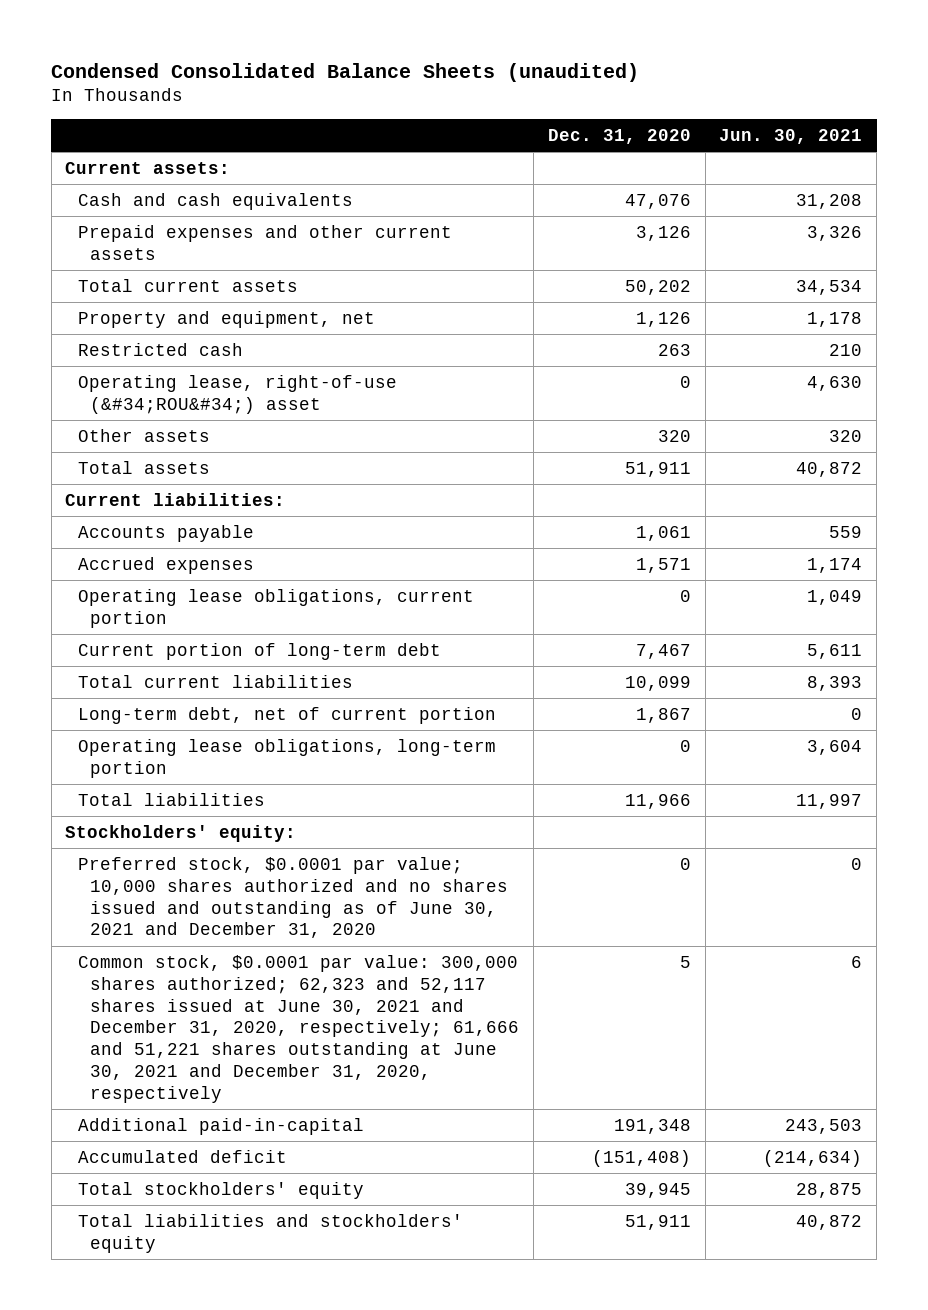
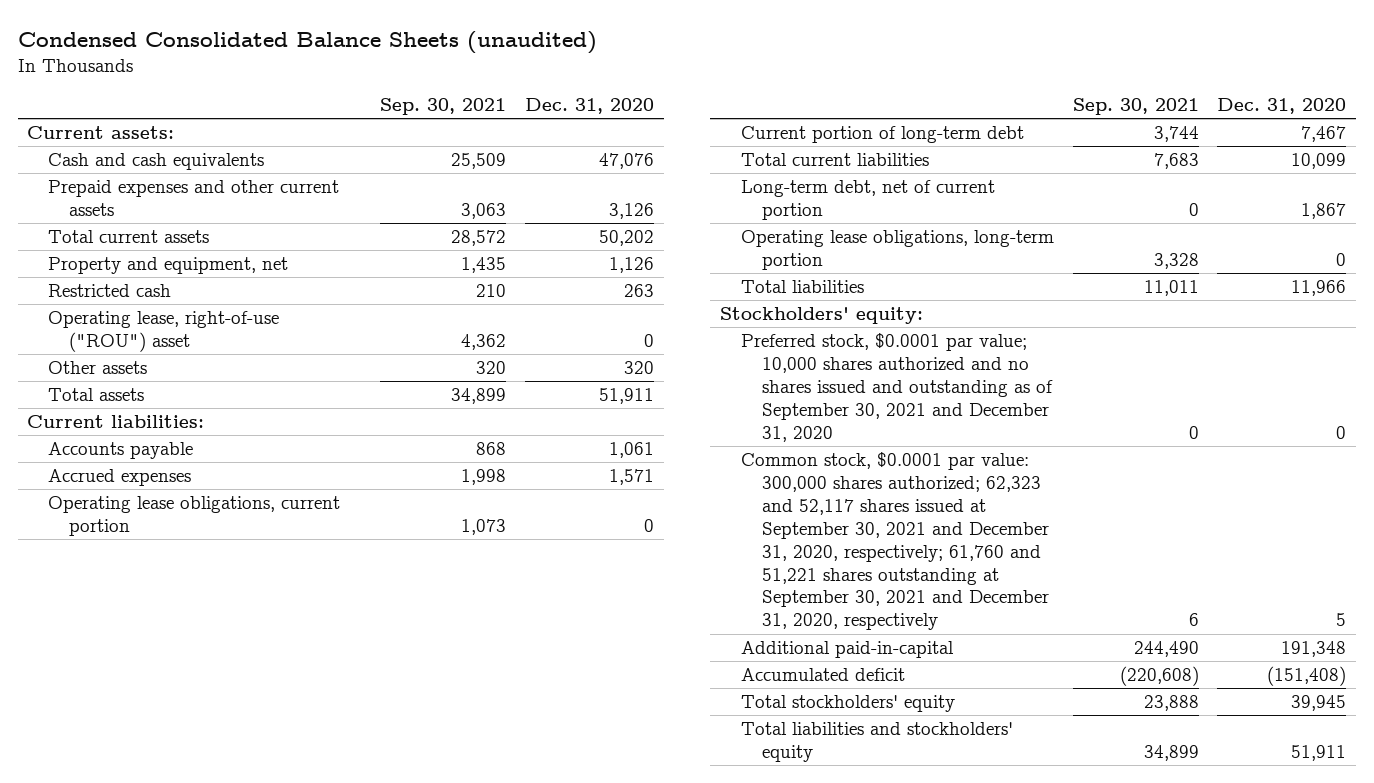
[719,128,863,144] Jun. 30, 2021 -> none
none -> [380,97,507,115] Sep. 30, 2021
[77,374,397,414] Operating lease, right-of-use (&#34;ROU&#34;) asset -> [48,311,280,353] Operating lease, right-of-use ("ROU") asset
[77,856,509,939] Preferred stock, $0.0001 par value; 10,000 shares authorized and no shares issued and outstanding as of June 30, 2021 and December 31, 2020 -> [740,333,1053,442] Preferred stock, $0.0001 par value; 10,000 shares authorized and no shares issued and outstanding as of September 30, 2021 and December 31, 2020
[77,954,520,1103] Common stock, $0.0001 par value: 300,000 shares authorized; 62,323 and 52,117 shares issued at June 30, 2021 and December 31, 2020, respectively; 61,666 and 51,221 shares outstanding at June 30, 2021 and December 31, 2020, respectively -> [740,452,1049,631] Common stock, $0.0001 par value: 300,000 shares authorized; 62,323 and 52,117 shares issued at September 30, 2021 and December 31, 2020, respectively; 61,760 and 51,221 shares outstanding at September 30, 2021 and December 31, 2020, respectively

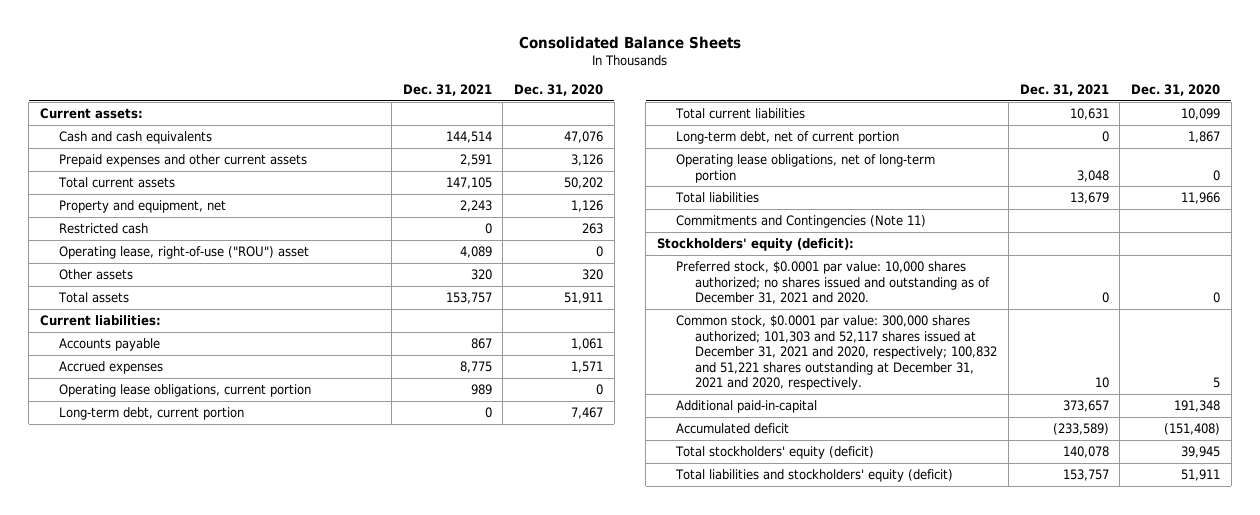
[17,30,597,54] Condensed Consolidated Balance Sheets (unaudited) -> [519,36,742,50] Consolidated Balance Sheets
[380,97,507,115] Sep. 30, 2021 -> none
none -> [402,83,492,96] Dec. 31, 2021
[740,126,1024,144] Current portion of long-term debt -> [59,407,245,421] Long-term debt, current portion
[740,230,1054,271] Operating lease obligations, long-term portion -> [676,154,936,183] Operating lease obligations, net of long-term portion
none -> [676,215,927,229] Commitments and Contingencies (Note 11)
[719,307,923,325] Stockholders' equity: -> [656,238,854,252] Stockholders' equity (deficit):
[740,333,1053,442] Preferred stock, $0.0001 par value; 10,000 shares authorized and no shares issued and outstanding as of September 30, 2021 and December 31, 2020 -> [676,261,991,305] Preferred stock, $0.0001 par value: 10,000 shares authorized; no shares issued and outstanding as of December 31, 2021 and 2020.
[740,452,1049,631] Common stock, $0.0001 par value: 300,000 shares authorized; 62,323 and 52,117 shares issued at September 30, 2021 and December 31, 2020, respectively; 61,760 and 51,221 shares outstanding at September 30, 2021 and December 31, 2020, respectively -> [676,315,998,391] Common stock, $0.0001 par value: 300,000 shares authorized; 101,303 and 52,117 shares issued at December 31, 2021 and 2020, respectively; 100,832 and 51,221 shares outstanding at December 31, 2021 and 2020, respectively.
[740,695,955,713] Total stockholders' equity -> [675,446,875,460] Total stockholders' equity (deficit)
[740,722,1013,763] Total liabilities and stockholders' equity -> [675,469,954,483] Total liabilities and stockholders' equity (deficit)

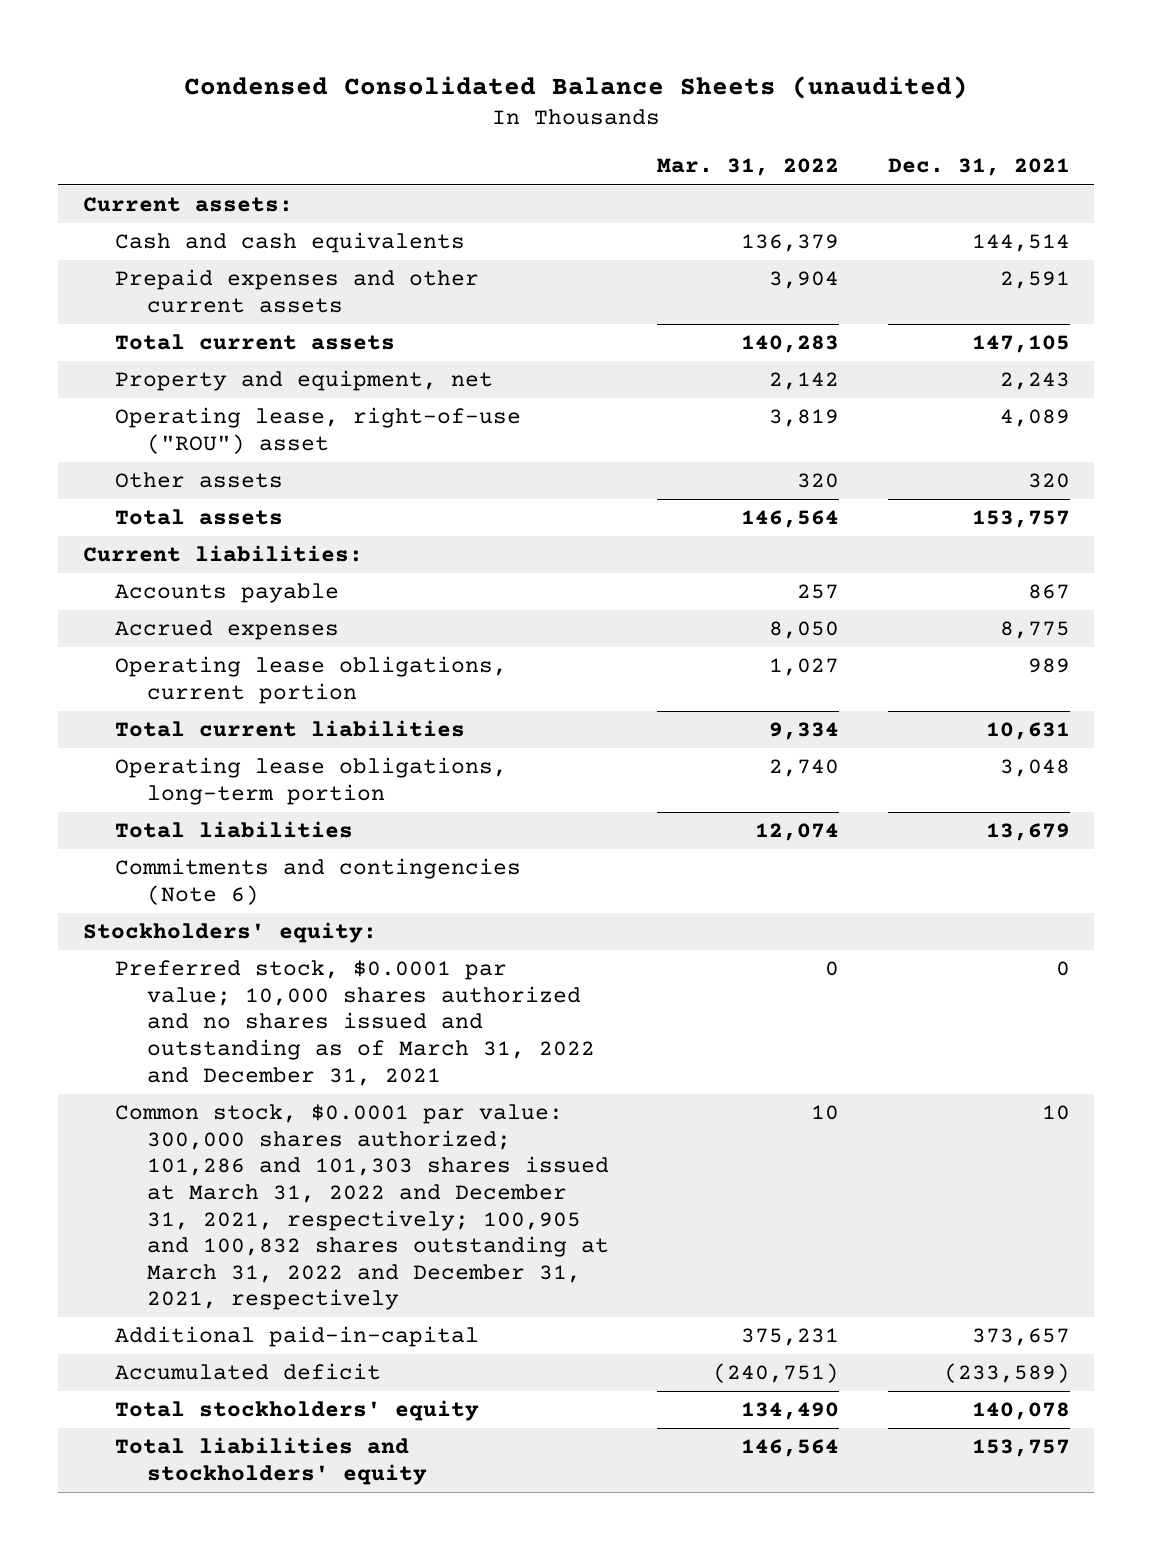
[519,36,742,50] Consolidated Balance Sheets -> [184,75,969,99] Condensed Consolidated Balance Sheets (unaudited)
[514,83,604,96] Dec. 31, 2020 -> none
none -> [657,158,840,177] Mar. 31, 2022
[59,223,149,235] Restricted cash -> none
[59,407,245,421] Long-term debt, current portion -> none
[676,131,900,145] Long-term debt, net of current portion -> none
[676,154,936,183] Operating lease obligations, net of long-term portion -> [114,757,507,805] Operating lease obligations, long-term portion
[676,215,927,229] Commitments and Contingencies (Note 11) -> [114,858,521,905] Commitments and contingencies (Note 6)
[656,238,854,252] Stockholders' equity (deficit): -> [82,922,377,944] Stockholders' equity:
[676,261,991,305] Preferred stock, $0.0001 par value: 10,000 shares authorized; no shares issued and outstanding as of December 31, 2021 and 2020. -> [114,960,595,1086] Preferred stock, $0.0001 par value; 10,000 shares authorized and no shares issued and outstanding as of March 31, 2022 and December 31, 2021
[676,315,998,391] Common stock, $0.0001 par value: 300,000 shares authorized; 101,303 and 52,117 shares issued at December 31, 2021 and 2020, respectively; 100,832 and 51,221 shares outstanding at December 31, 2021 and 2020, respectively. -> [114,1104,609,1311] Common stock, $0.0001 par value: 300,000 shares authorized; 101,286 and 101,303 shares issued at March 31, 2022 and December 31, 2021, respectively; 100,905 and 100,832 shares outstanding at March 31, 2022 and December 31, 2021, respectively
[675,446,875,460] Total stockholders' equity (deficit) -> [114,1400,479,1422] Total stockholders' equity
[675,469,954,483] Total liabilities and stockholders' equity (deficit) -> [114,1437,427,1485] Total liabilities and stockholders' equity

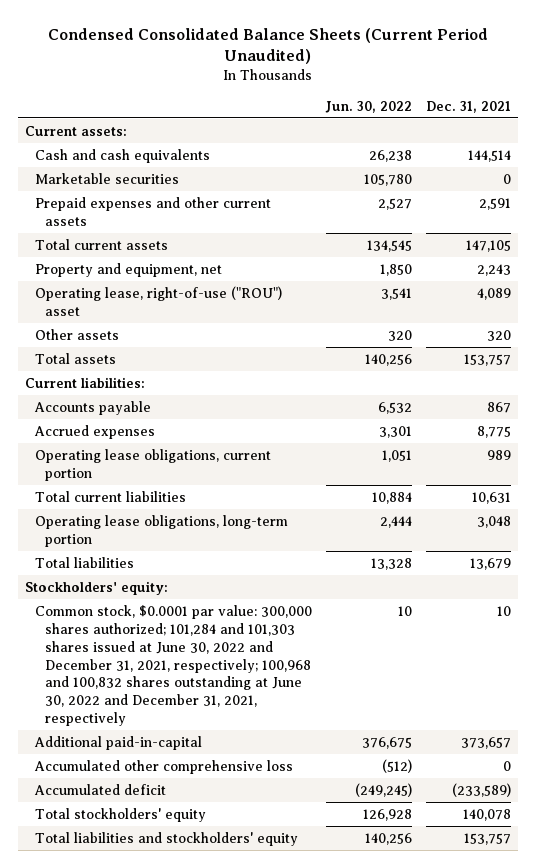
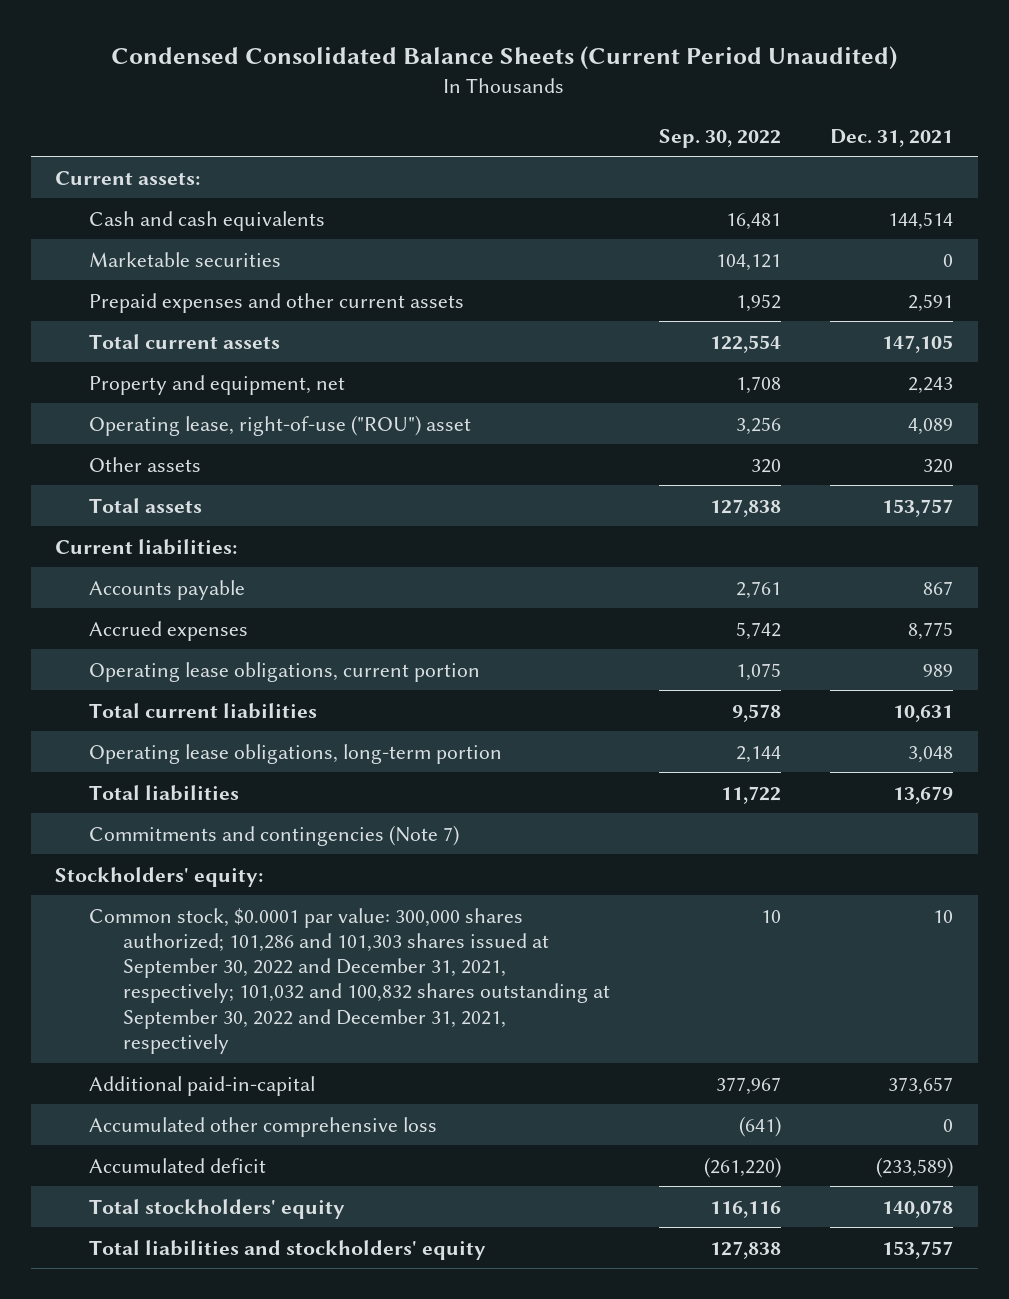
[325,100,413,113] Jun. 30, 2022 -> none
none -> [658,128,781,148] Sep. 30, 2022
none -> [88,824,459,846] Commitments and contingencies (Note 7)
[35,604,313,727] Common stock, $0.0001 par value: 300,000 shares authorized; 101,284 and 101,303 shares issued at June 30, 2022 and December 31, 2021, respectively; 100,968 and 100,832 shares outstanding at June 30, 2022 and December 31, 2021, respectively -> [88,907,610,1054] Common stock, $0.0001 par value: 300,000 shares authorized; 101,286 and 101,303 shares issued at September 30, 2022 and December 31, 2021, respectively; 101,032 and 100,832 shares outstanding at September 30, 2022 and December 31, 2021, respectively

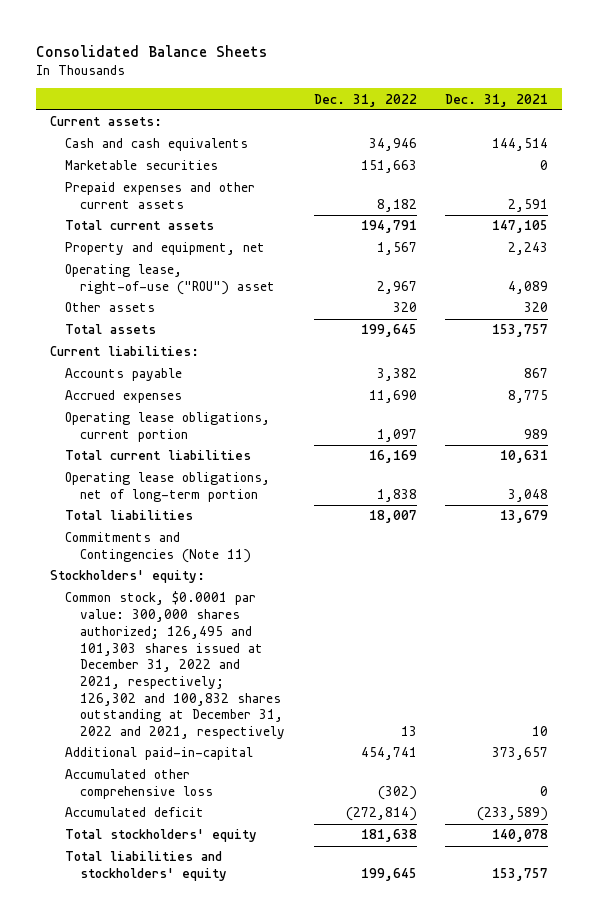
[111,46,898,71] Condensed Consolidated Balance Sheets (Current Period Unaudited) -> [36,44,268,57] Consolidated Balance Sheets
[658,128,781,148] Sep. 30, 2022 -> none
none -> [313,93,417,107] Dec. 31, 2022
[88,743,502,764] Operating lease obligations, long-term portion -> [65,472,271,503] Operating lease obligations, net of long-term portion
[88,824,459,846] Commitments and contingencies (Note 7) -> [65,532,252,564] Commitments and Contingencies (Note 11)
[88,907,610,1054] Common stock, $0.0001 par value: 300,000 shares authorized; 101,286 and 101,303 shares issued at September 30, 2022 and December 31, 2021, respectively; 101,032 and 100,832 shares outstanding at September 30, 2022 and December 31, 2021, respectively -> [65,591,286,740] Common stock, $0.0001 par value: 300,000 shares authorized; 126,495 and 101,303 shares issued at December 31, 2022 and 2021, respectively; 126,302 and 100,832 shares outstanding at December 31, 2022 and 2021, respectively

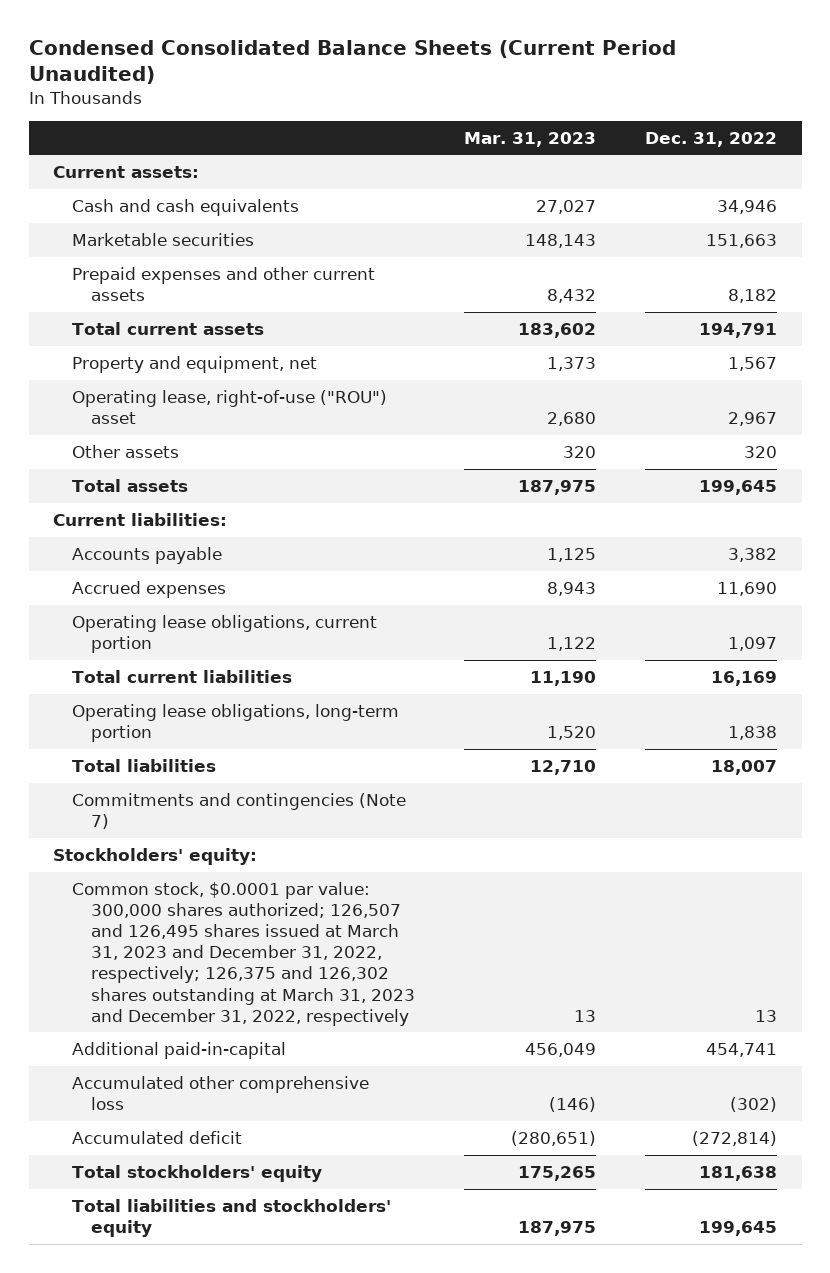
[36,44,268,57] Consolidated Balance Sheets -> [28,39,676,85] Condensed Consolidated Balance Sheets (Current Period Unaudited)
[445,93,549,107] Dec. 31, 2021 -> none
none -> [463,131,596,147] Mar. 31, 2023
[65,472,271,503] Operating lease obligations, net of long-term portion -> [71,703,399,743] Operating lease obligations, long-term portion
[65,532,252,564] Commitments and Contingencies (Note 11) -> [71,792,406,830] Commitments and contingencies (Note 7)
[65,591,286,740] Common stock, $0.0001 par value: 300,000 shares authorized; 126,495 and 101,303 shares issued at December 31, 2022 and 2021, respectively; 126,302 and 100,832 shares outstanding at December 31, 2022 and 2021, respectively -> [71,881,415,1026] Common stock, $0.0001 par value: 300,000 shares authorized; 126,507 and 126,495 shares issued at March 31, 2023 and December 31, 2022, respectively; 126,375 and 126,302 shares outstanding at March 31, 2023 and December 31, 2022, respectively

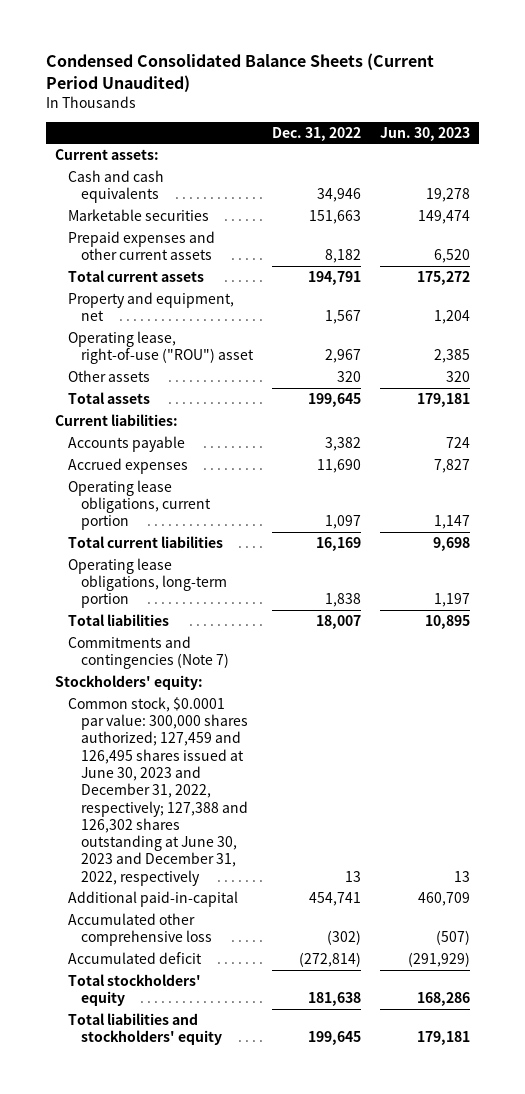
[463,131,596,147] Mar. 31, 2023 -> none
none -> [379,126,470,141] Jun. 30, 2023
[71,881,415,1026] Common stock, $0.0001 par value: 300,000 shares authorized; 126,507 and 126,495 shares issued at March 31, 2023 and December 31, 2022, respectively; 126,375 and 126,302 shares outstanding at March 31, 2023 and December 31, 2022, respectively -> [68,696,249,886] Common stock, $0.0001 par value: 300,000 shares authorized; 127,459 and 126,495 shares issued at June 30, 2023 and December 31, 2022, respectively; 127,388 and 126,302 shares outstanding at June 30, 2023 and December 31, 2022, respectively

